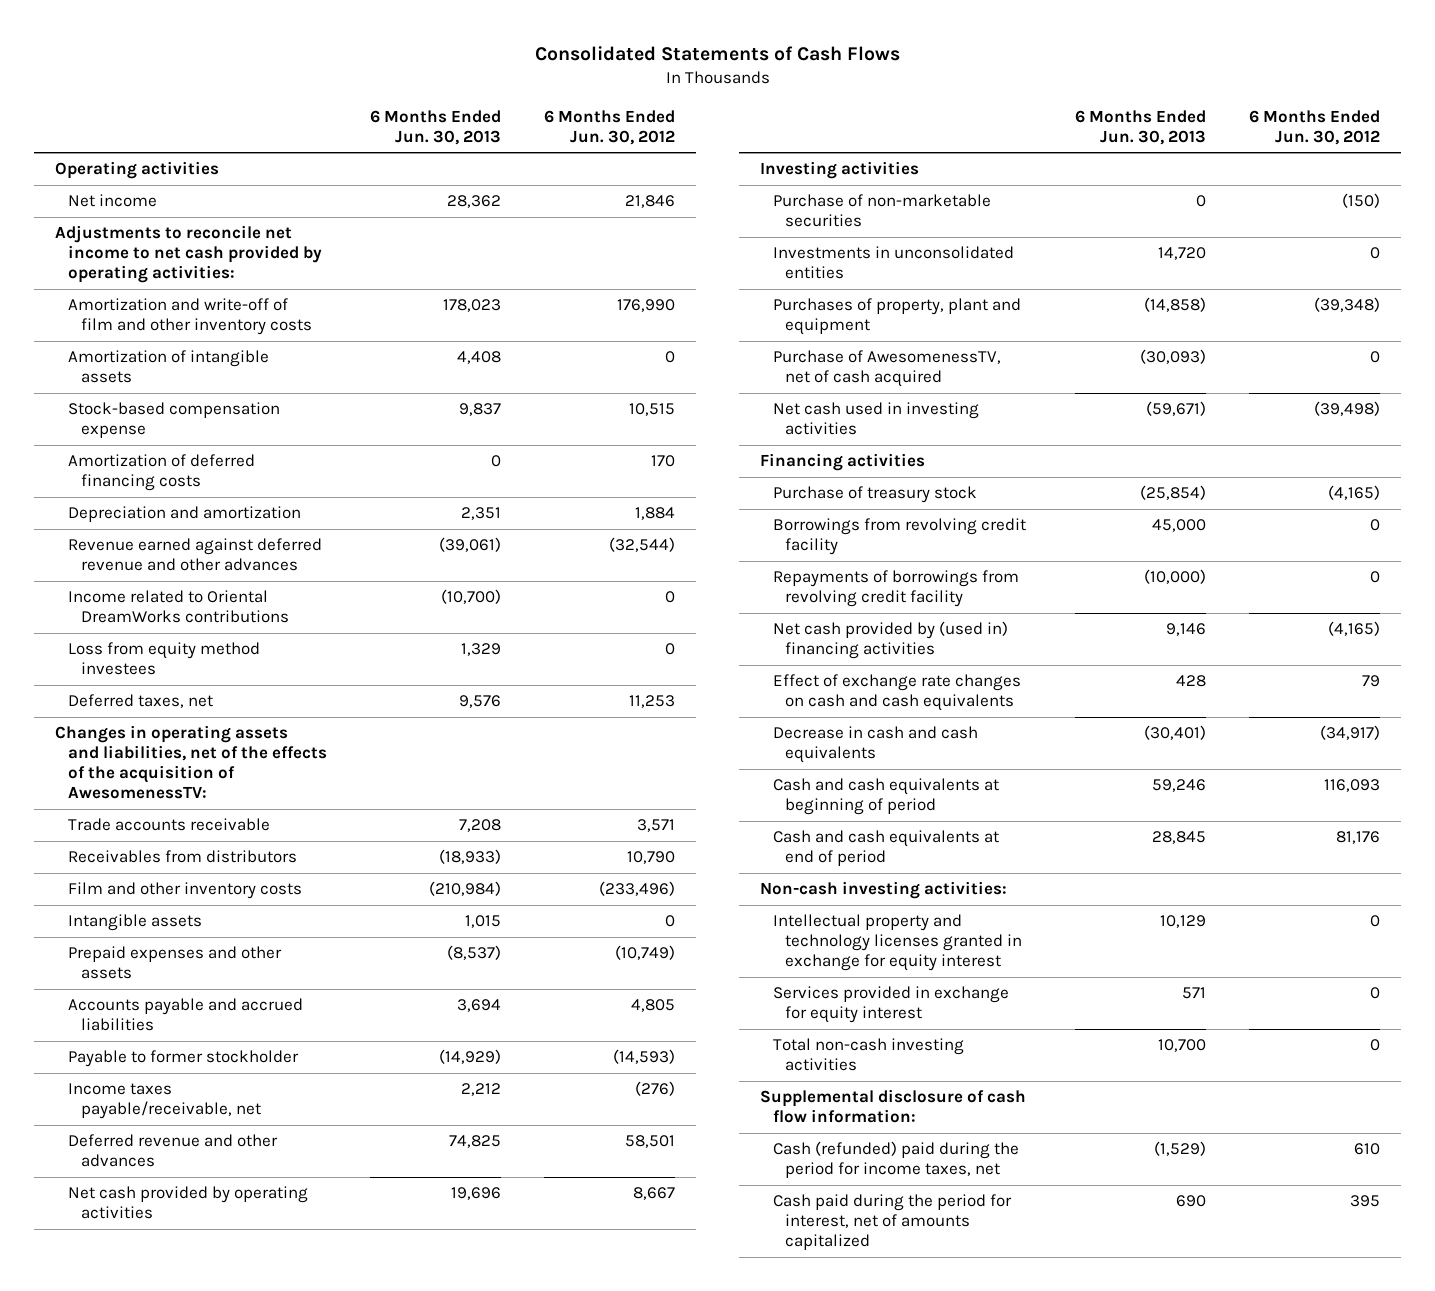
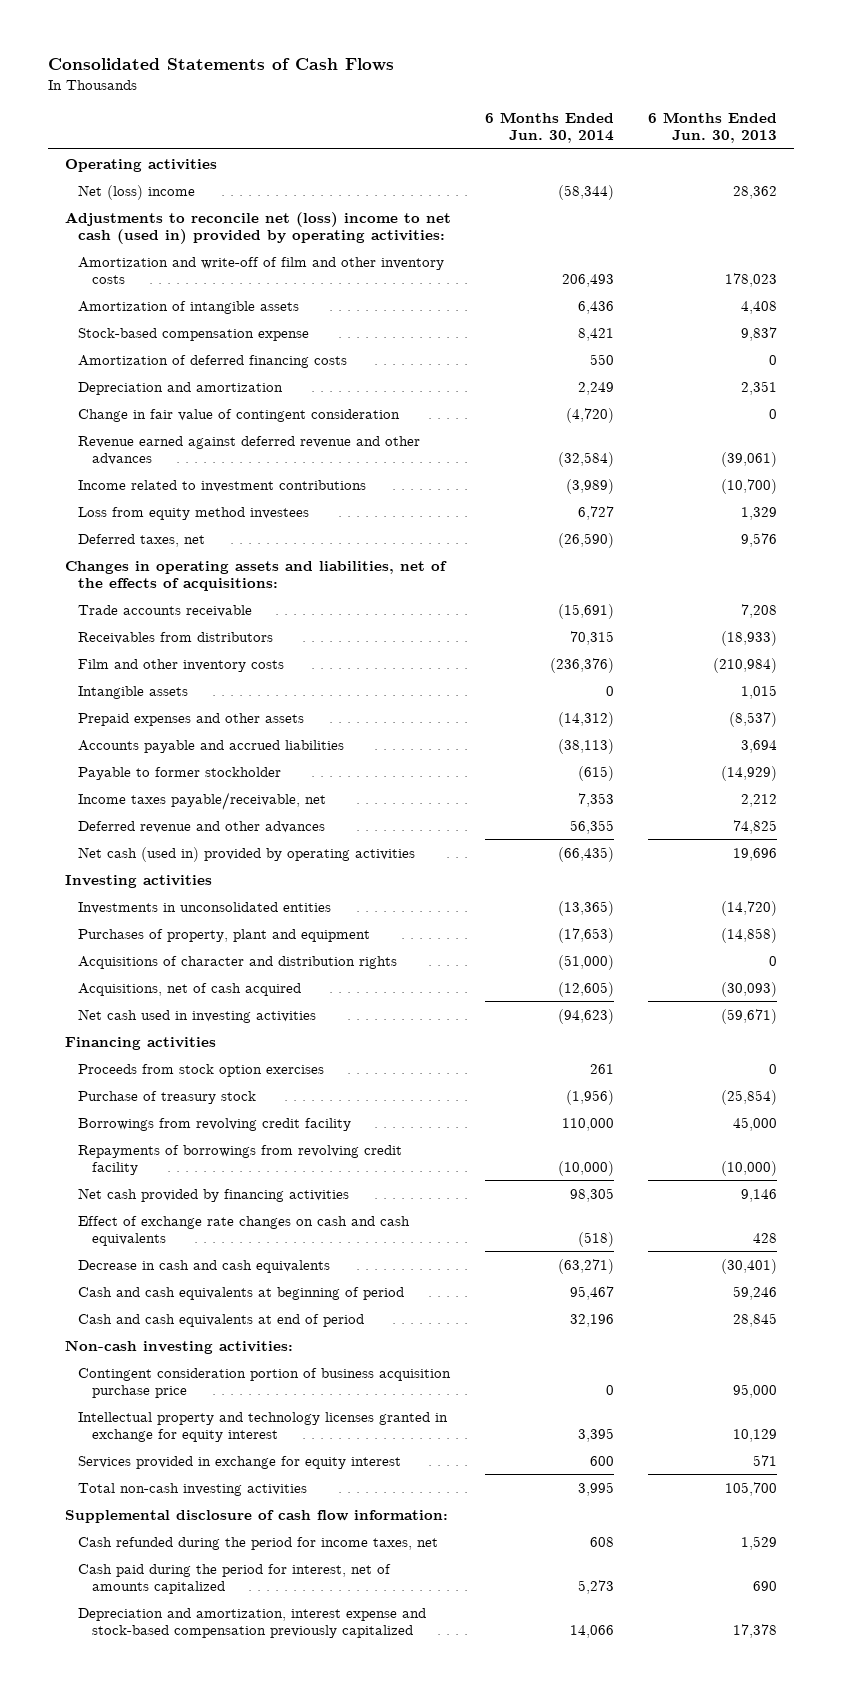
[543,109,675,145] 6 Months Ended Jun. 30, 2012 -> none
none -> [485,112,615,144] 6 Months Ended Jun. 30, 2014
[68,194,158,208] Net income -> [78,184,196,200] Net (loss) income
[55,225,323,284] Adjustments to reconcile net income to net cash provided by operating activities: -> [64,211,451,244] Adjustments to reconcile net (loss) income to net cash (used in) provided by operating activities:
none -> [78,408,401,422] Change in fair value of contingent consideration
[68,590,289,624] Income related to Oriental DreamWorks contributions -> [78,479,367,492] Income related to investment contributions
[55,725,328,800] Changes in operating assets and liabilities, net of the effects of the acquisition of AwesomenessTV: -> [64,560,447,591] Changes in operating assets and liabilities, net of the effects of acquisitions:
[68,1186,309,1220] Net cash provided by operating activities -> [78,846,416,862] Net cash (used in) provided by operating activities
[772,194,991,228] Purchase of non-marketable securities -> none
[1157,247,1206,261] 14,720 -> [721,900,778,916] (14,720)
none -> [78,955,398,969] Acquisitions of character and distribution rights
[772,350,1001,388] Purchase of AwesomenessTV, net of cash acquired -> [78,982,302,996] Acquisitions, net of cash acquired
none -> [78,1063,325,1077] Proceeds from stock option exercises
[772,621,1008,660] Net cash provided by (used in) financing activities -> [78,1187,350,1202] Net cash provided by financing activities
none -> [78,1367,452,1398] Contingent consideration portion of business acquisition purchase price
[1157,1039,1206,1053] 10,700 -> [725,1481,778,1496] 105,700
[772,1141,1019,1179] Cash (refunded) paid during the period for income taxes, net -> [78,1536,439,1550] Cash refunded during the period for income taxes, net
[1153,1141,1206,1157] (1,529) -> [741,1535,778,1550] 1,529
none -> [78,1607,427,1638] Depreciation and amortization, interest expense and stock-based compensation previously capitalized

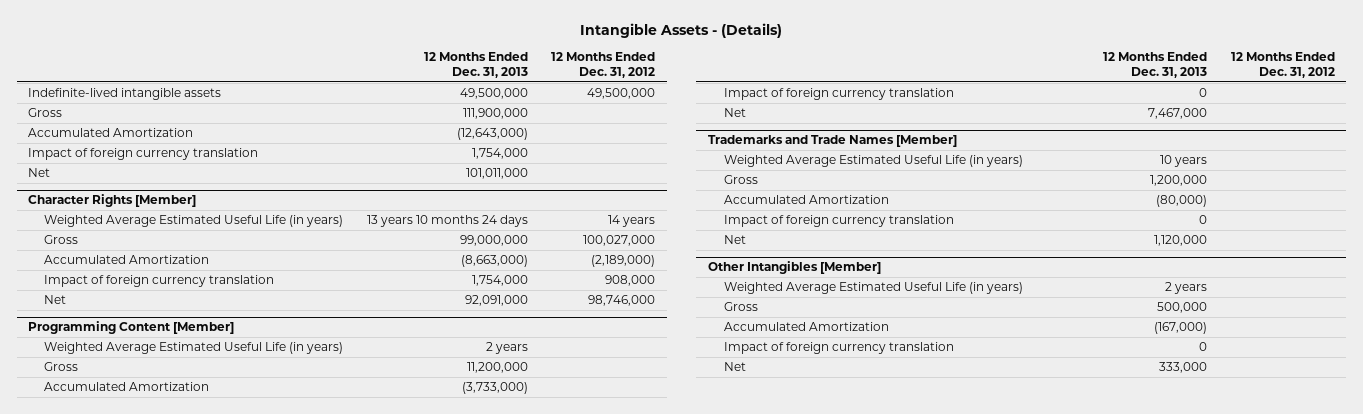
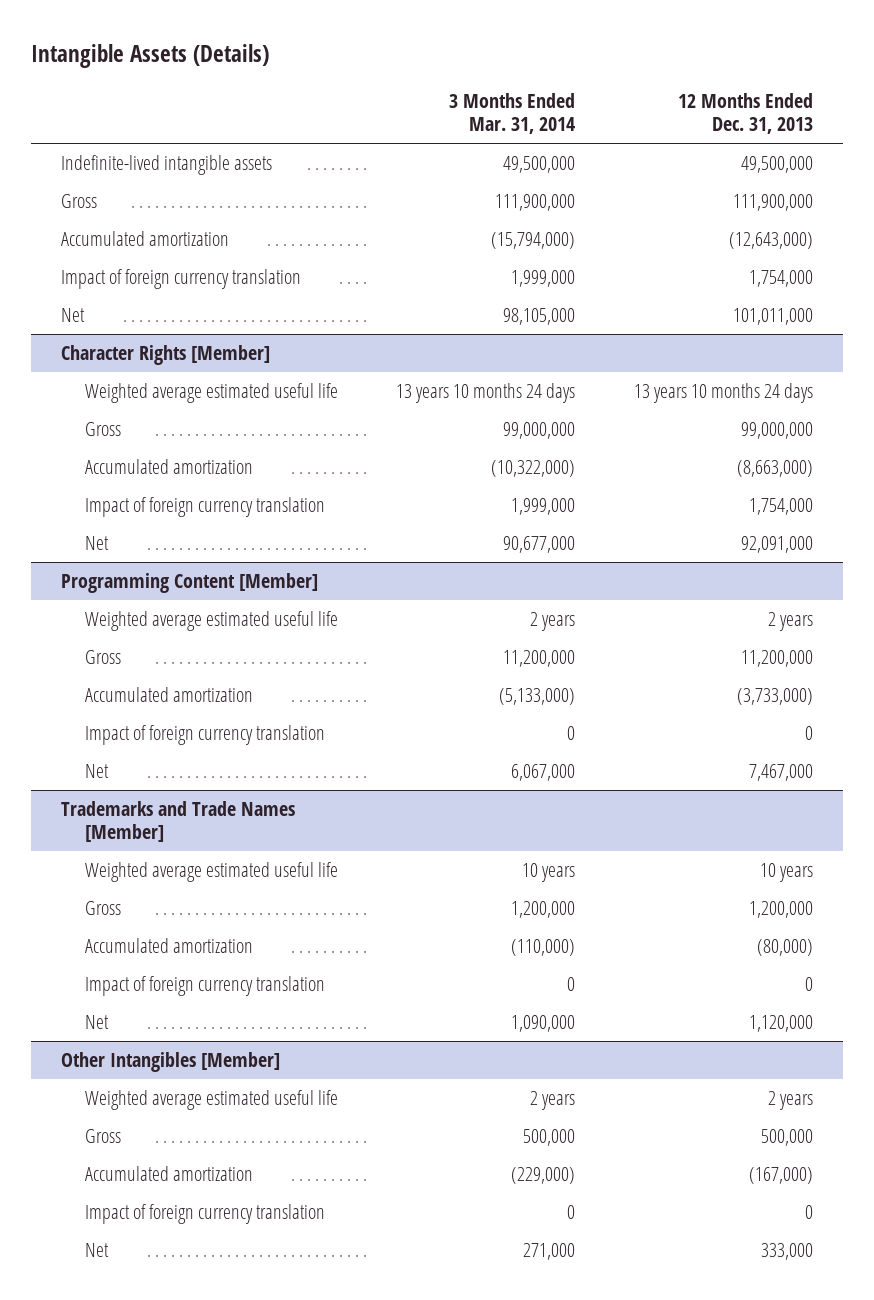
[580,23,783,39] Intangible Assets - (Details) -> [31,44,270,69] Intangible Assets (Details)
[550,52,655,78] 12 Months Ended Dec. 31, 2012 -> none
none -> [449,92,576,135] 3 Months Ended Mar. 31, 2014
[28,128,194,138] Accumulated Amortization -> [60,230,229,246] Accumulated amortization
[44,215,344,228] Weighted Average Estimated Useful Life (in years) -> [84,382,338,403] Weighted average estimated useful life
[44,255,210,265] Accumulated Amortization -> [84,458,253,474] Accumulated amortization
[44,342,344,355] Weighted Average Estimated Useful Life (in years) -> [84,610,338,631] Weighted average estimated useful life
[44,382,210,392] Accumulated Amortization -> [84,686,253,702] Accumulated amortization
[724,155,1024,168] Weighted Average Estimated Useful Life (in years) -> [84,861,338,882] Weighted average estimated useful life
[724,195,890,205] Accumulated Amortization -> [84,937,253,953] Accumulated amortization
[724,282,1024,295] Weighted Average Estimated Useful Life (in years) -> [84,1089,338,1110] Weighted average estimated useful life
[724,322,890,332] Accumulated Amortization -> [84,1165,253,1181] Accumulated amortization

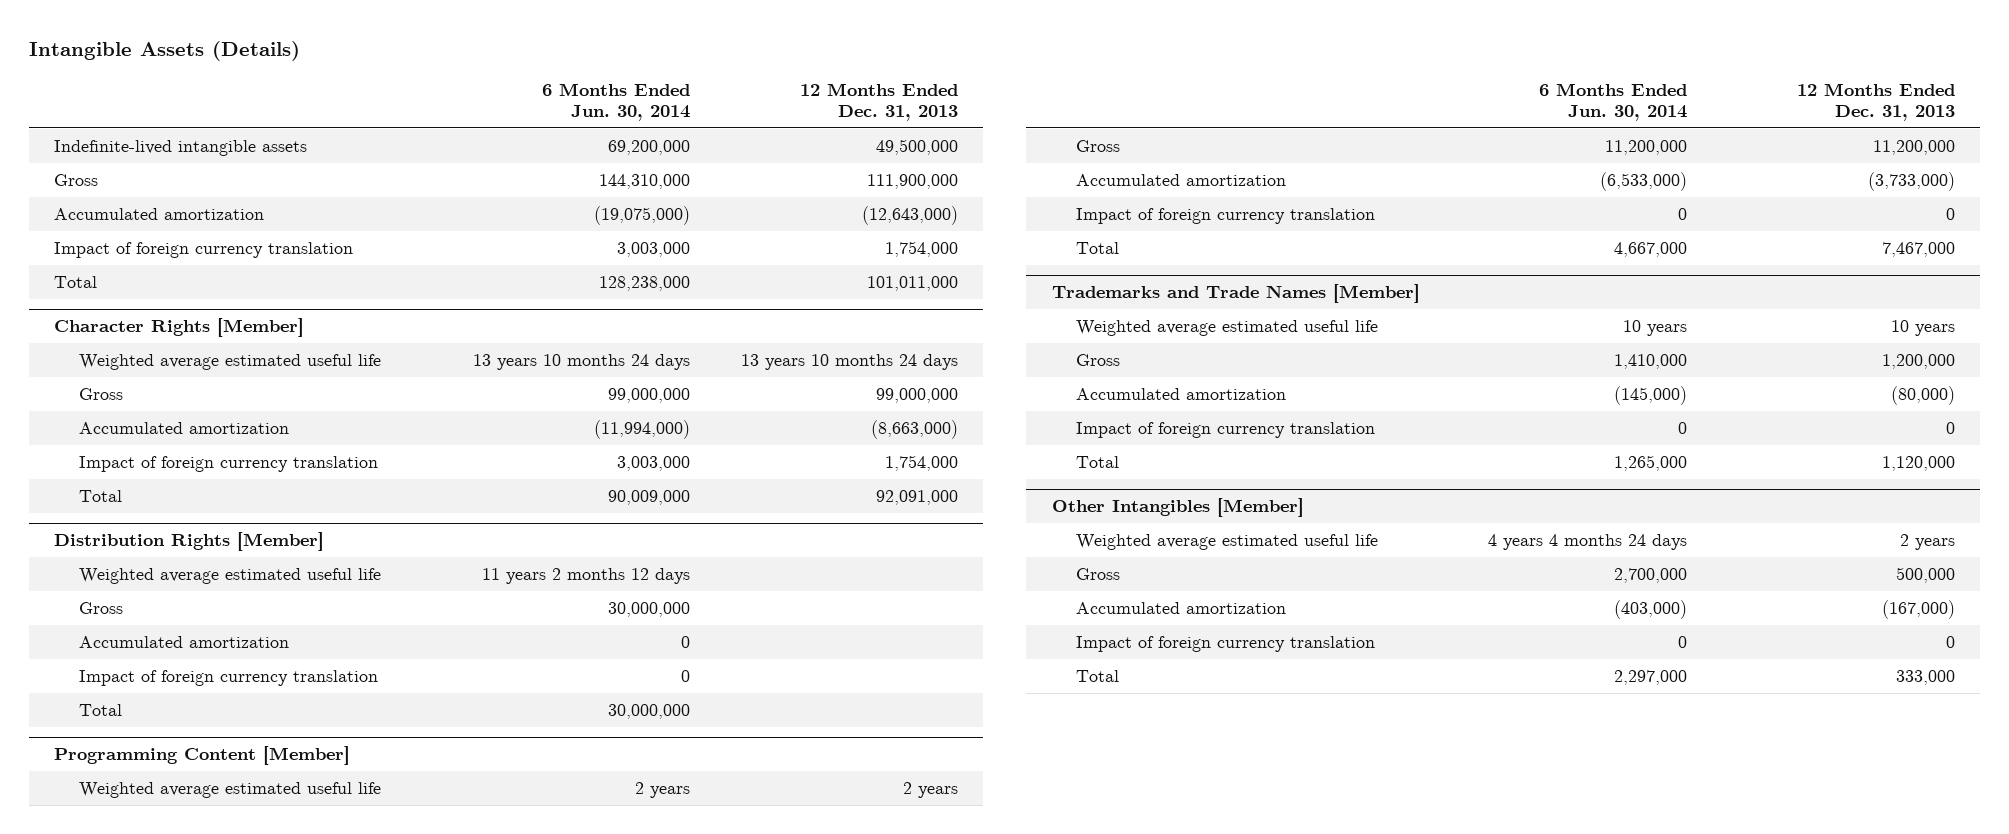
[449,92,576,135] 3 Months Ended Mar. 31, 2014 -> none
none -> [541,83,690,121] 6 Months Ended Jun. 30, 2014
[60,307,85,322] Net -> [54,276,98,289] Total
[84,535,109,550] Net -> [78,490,122,503] Total
none -> [54,532,325,552] Distribution Rights [Member]
none -> [78,568,381,585] Weighted average estimated useful life
none -> [78,602,123,615] Gross
none -> [78,636,289,649] Accumulated amortization
none -> [78,670,378,687] Impact of foreign currency translation
none -> [78,704,122,717] Total
[84,763,109,778] Net -> [1076,242,1120,255] Total
[84,1014,109,1029] Net -> [1076,456,1120,469] Total
[84,1242,109,1257] Net -> [1076,670,1120,683] Total

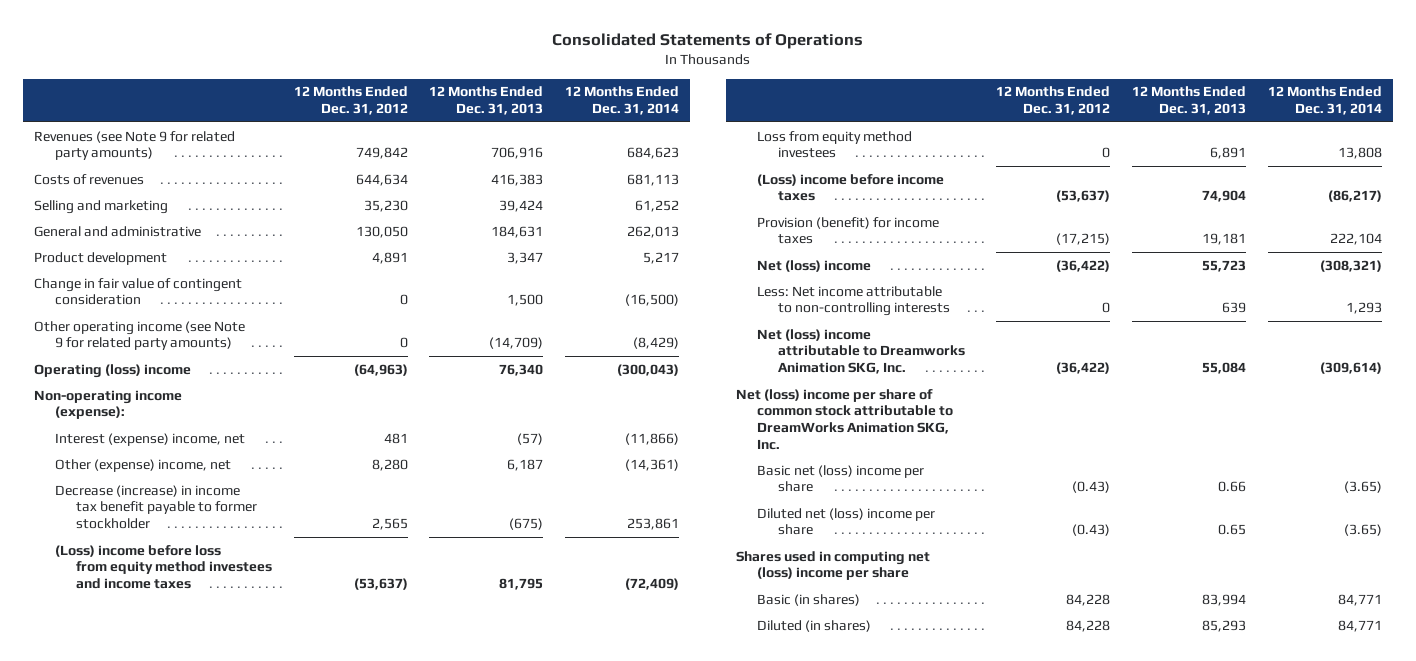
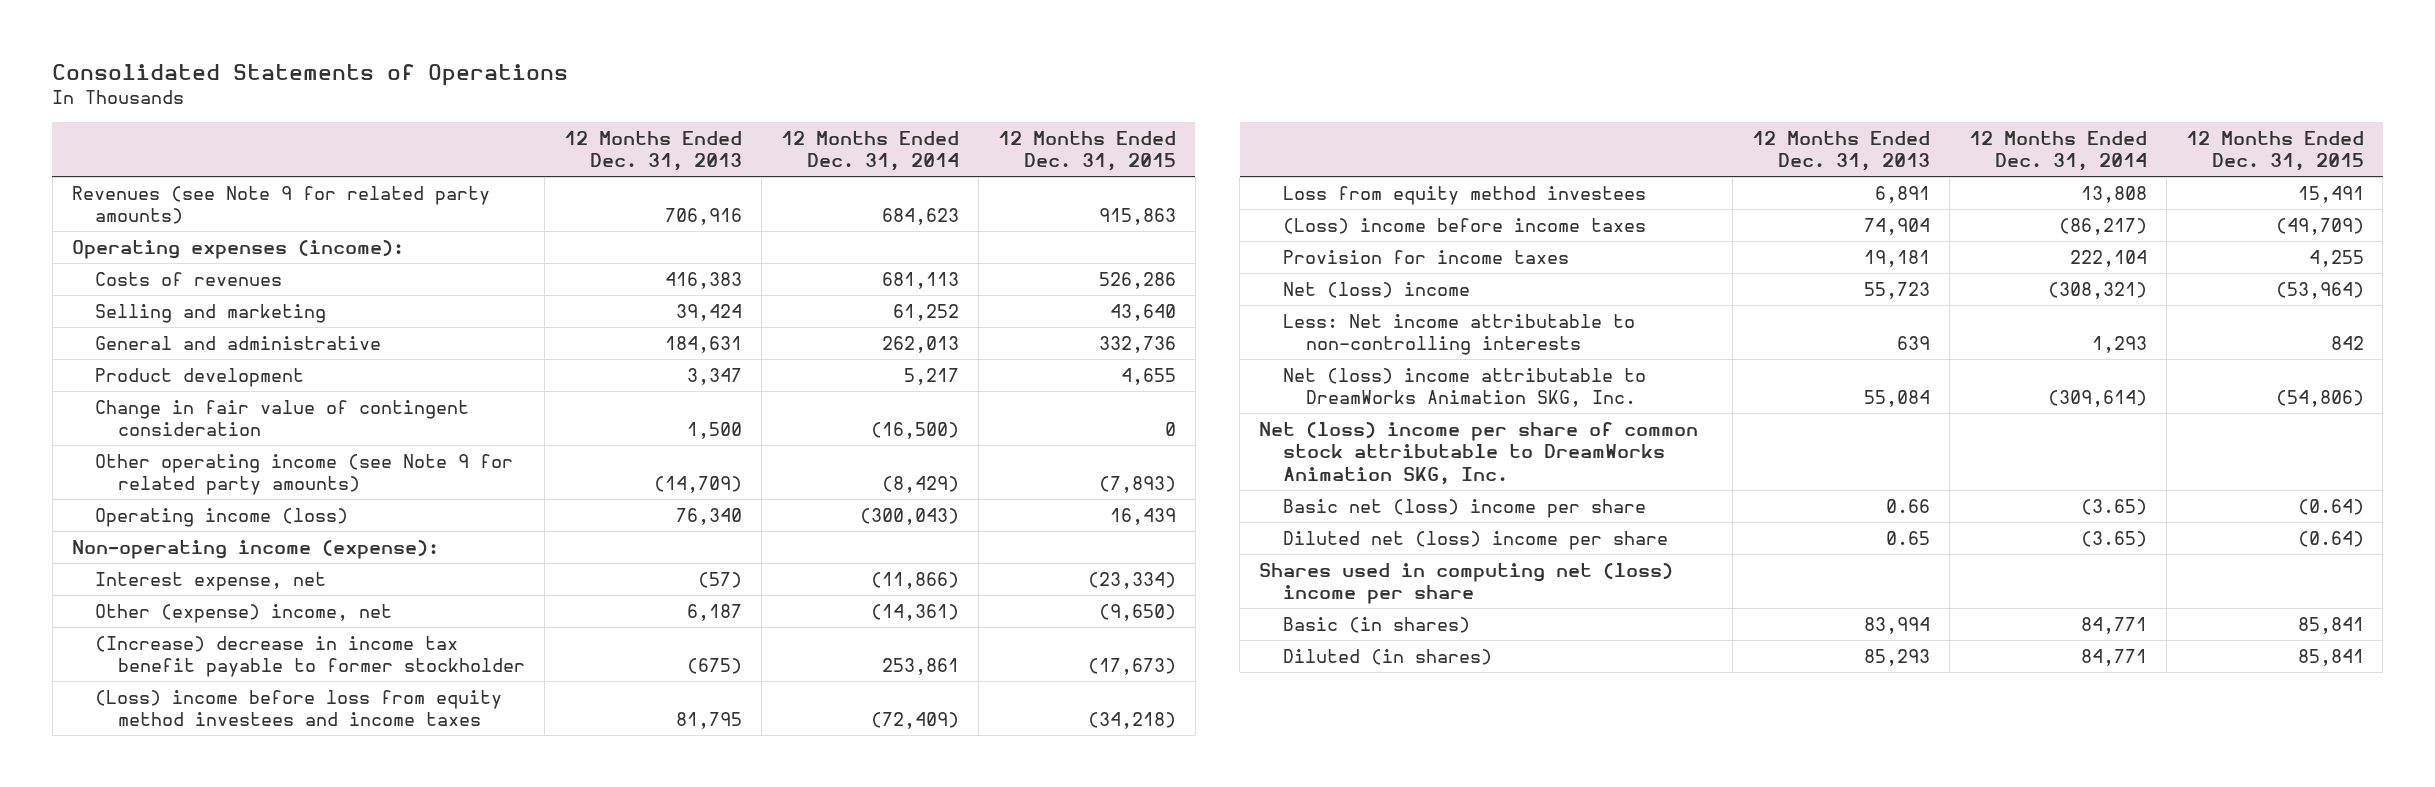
[293,86,408,115] 12 Months Ended Dec. 31, 2012 -> none
none -> [997,130,1176,172] 12 Months Ended Dec. 31, 2015
none -> [71,239,404,259] Operating expenses (income):
[33,363,191,378] Operating (loss) income -> [94,507,348,527] Operating income (loss)
[54,432,245,446] Interest (expense) income, net -> [94,571,326,591] Interest expense, net
[54,484,257,530] Decrease (increase) in income tax benefit payable to former stockholder -> [94,635,526,678] (Increase) decrease in income tax benefit payable to former stockholder
[757,216,940,245] Provision (benefit) for income taxes -> [1282,249,1569,264] Provision for income taxes
[757,328,966,375] Net (loss) income attributable to Dreamworks Animation SKG, Inc. -> [1282,367,1646,408] Net (loss) income attributable to DreamWorks Animation SKG, Inc.

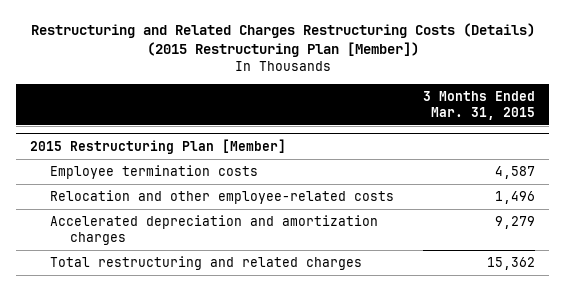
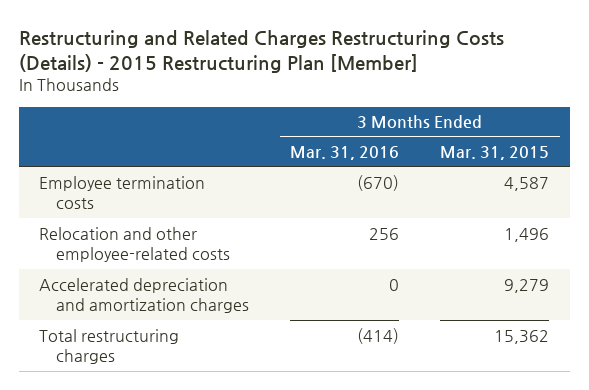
[30,23,535,58] Restructuring and Related Charges Restructuring Costs (Details) (2015 Restructuring Plan [Member]) -> [18,29,504,73] Restructuring and Related Charges Restructuring Costs (Details) - 2015 Restructuring Plan [Member]
none -> [290,146,400,161] Mar. 31, 2016
[30,139,287,155] 2015 Restructuring Plan [Member] -> none
[50,256,363,271] Total restructuring and related charges -> [39,328,180,365] Total restructuring charges

